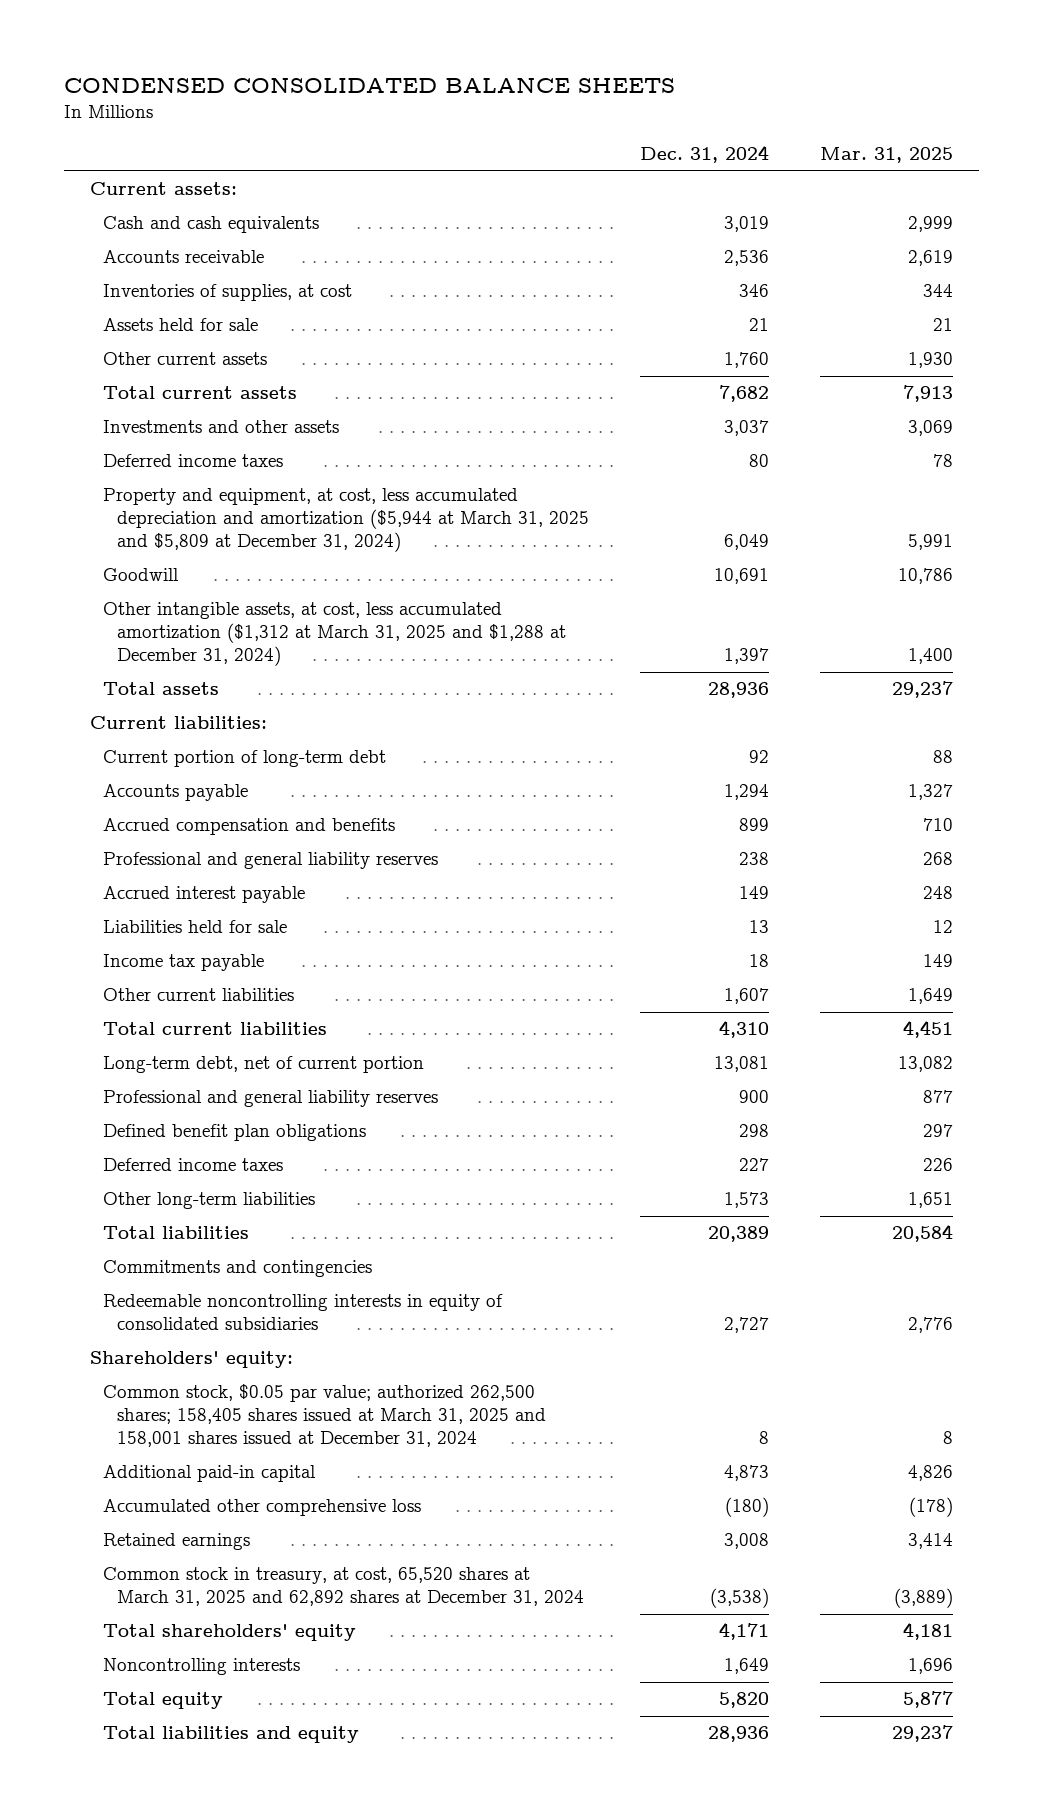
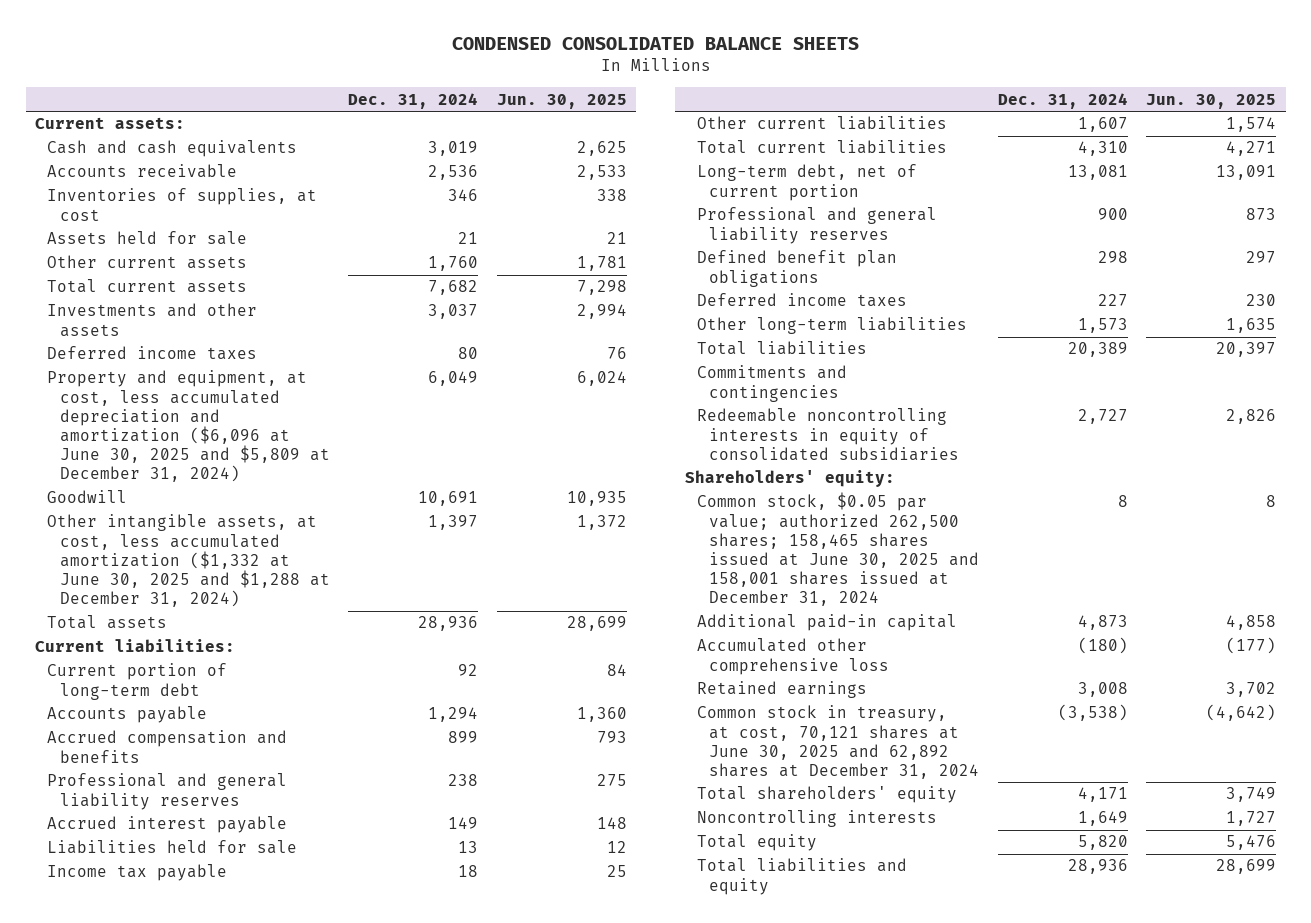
[820,147,954,164] Mar. 31, 2025 -> none
none -> [496,93,627,109] Jun. 30, 2025
[103,488,589,553] Property and equipment, at cost, less accumulated depreciation and amortization ($5,944 at March 31, 2025 and $5,809 at December 31, 2024) -> [47,370,330,483] Property and equipment, at cost, less accumulated depreciation and amortization ($6,096 at June 30, 2025 and $5,809 at December 31, 2024)
[103,602,566,667] Other intangible assets, at cost, less accumulated amortization ($1,312 at March 31, 2025 and $1,288 at December 31, 2024) -> [47,514,330,608] Other intangible assets, at cost, less accumulated amortization ($1,332 at June 30, 2025 and $1,288 at December 31, 2024)
[103,1384,546,1448] Common stock, $0.05 par value; authorized 262,500 shares; 158,405 shares issued at March 31, 2025 and 158,001 shares issued at December 31, 2024 -> [696,492,980,607] Common stock, $0.05 par value; authorized 262,500 shares; 158,465 shares issued at June 30, 2025 and 158,001 shares issued at December 31, 2024
[103,1567,584,1607] Common stock in treasury, at cost, 65,520 shares at March 31, 2025 and 62,892 shares at December 31, 2024 -> [696,705,980,779] Common stock in treasury, at cost, 70,121 shares at June 30, 2025 and 62,892 shares at December 31, 2024

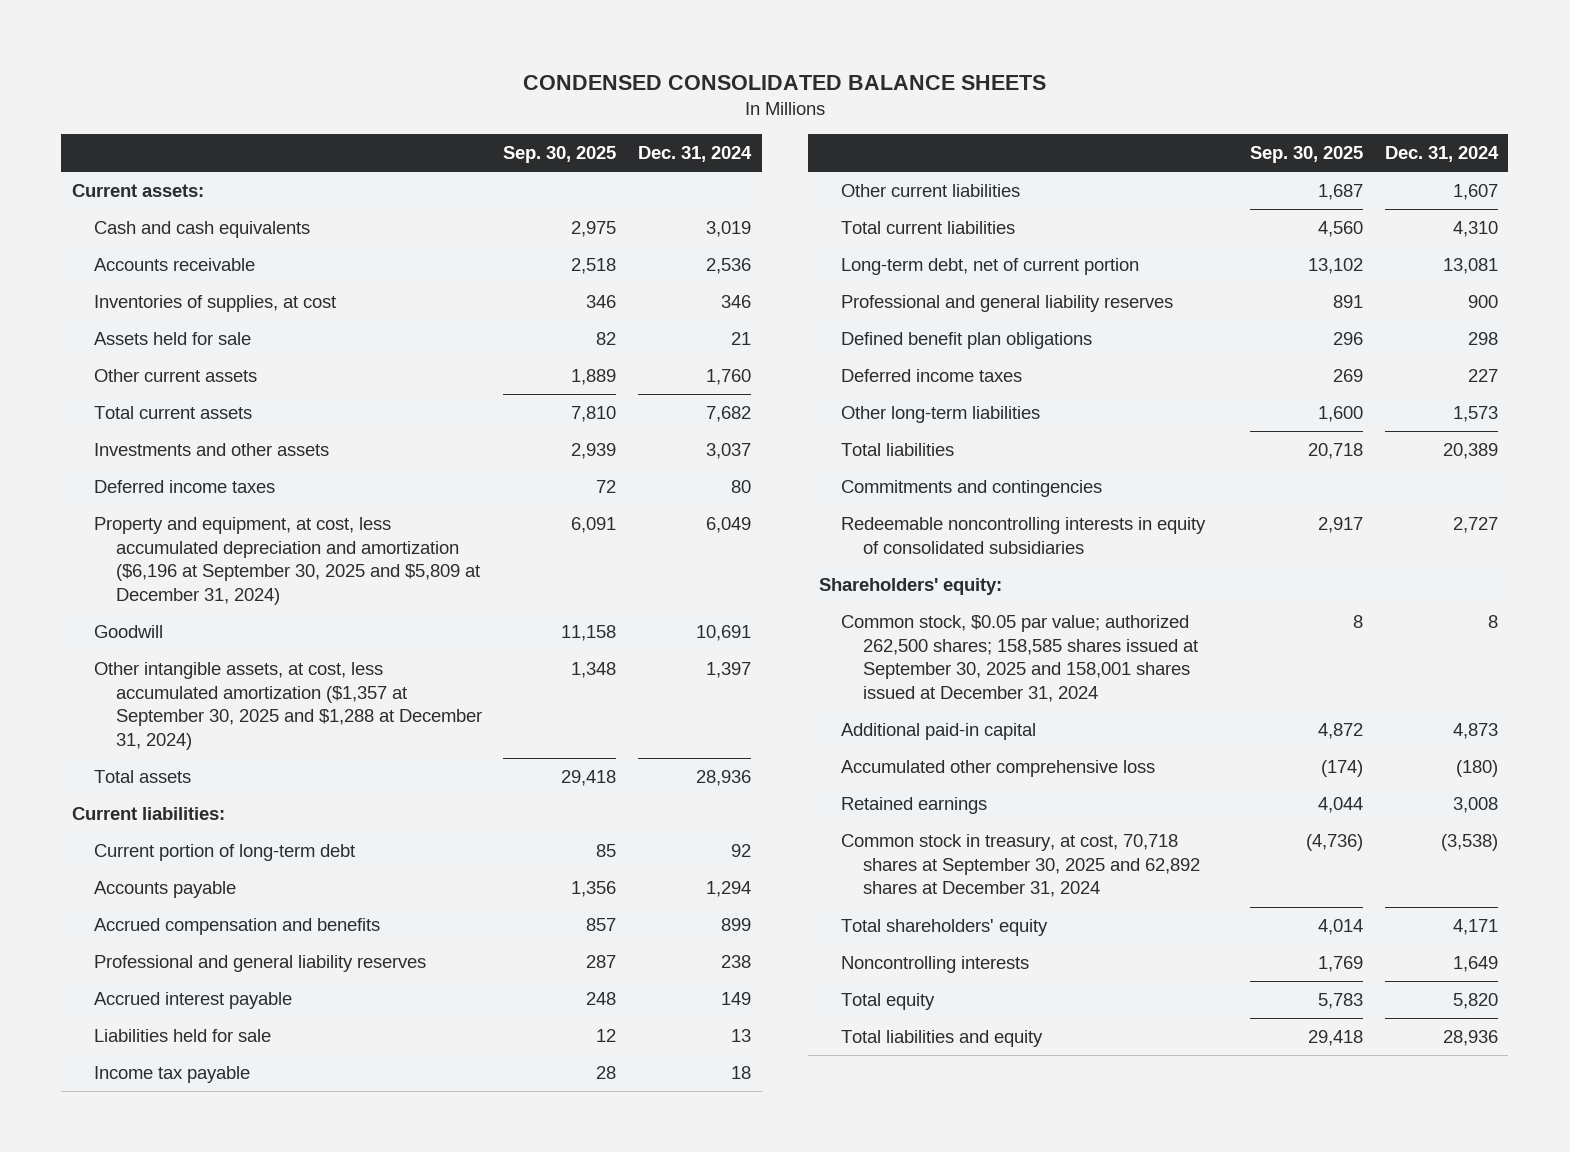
[496,93,627,109] Jun. 30, 2025 -> none
none -> [503,146,617,164] Sep. 30, 2025
[47,370,330,483] Property and equipment, at cost, less accumulated depreciation and amortization ($6,096 at June 30, 2025 and $5,809 at December 31, 2024) -> [94,517,480,606] Property and equipment, at cost, less accumulated depreciation and amortization ($6,196 at September 30, 2025 and $5,809 at December 31, 2024)
[47,514,330,608] Other intangible assets, at cost, less accumulated amortization ($1,332 at June 30, 2025 and $1,288 at December 31, 2024) -> [94,662,482,751] Other intangible assets, at cost, less accumulated amortization ($1,357 at September 30, 2025 and $1,288 at December 31, 2024)
[696,492,980,607] Common stock, $0.05 par value; authorized 262,500 shares; 158,465 shares issued at June 30, 2025 and 158,001 shares issued at December 31, 2024 -> [840,615,1198,703] Common stock, $0.05 par value; authorized 262,500 shares; 158,585 shares issued at September 30, 2025 and 158,001 shares issued at December 31, 2024
[696,705,980,779] Common stock in treasury, at cost, 70,121 shares at June 30, 2025 and 62,892 shares at December 31, 2024 -> [840,834,1200,898] Common stock in treasury, at cost, 70,718 shares at September 30, 2025 and 62,892 shares at December 31, 2024

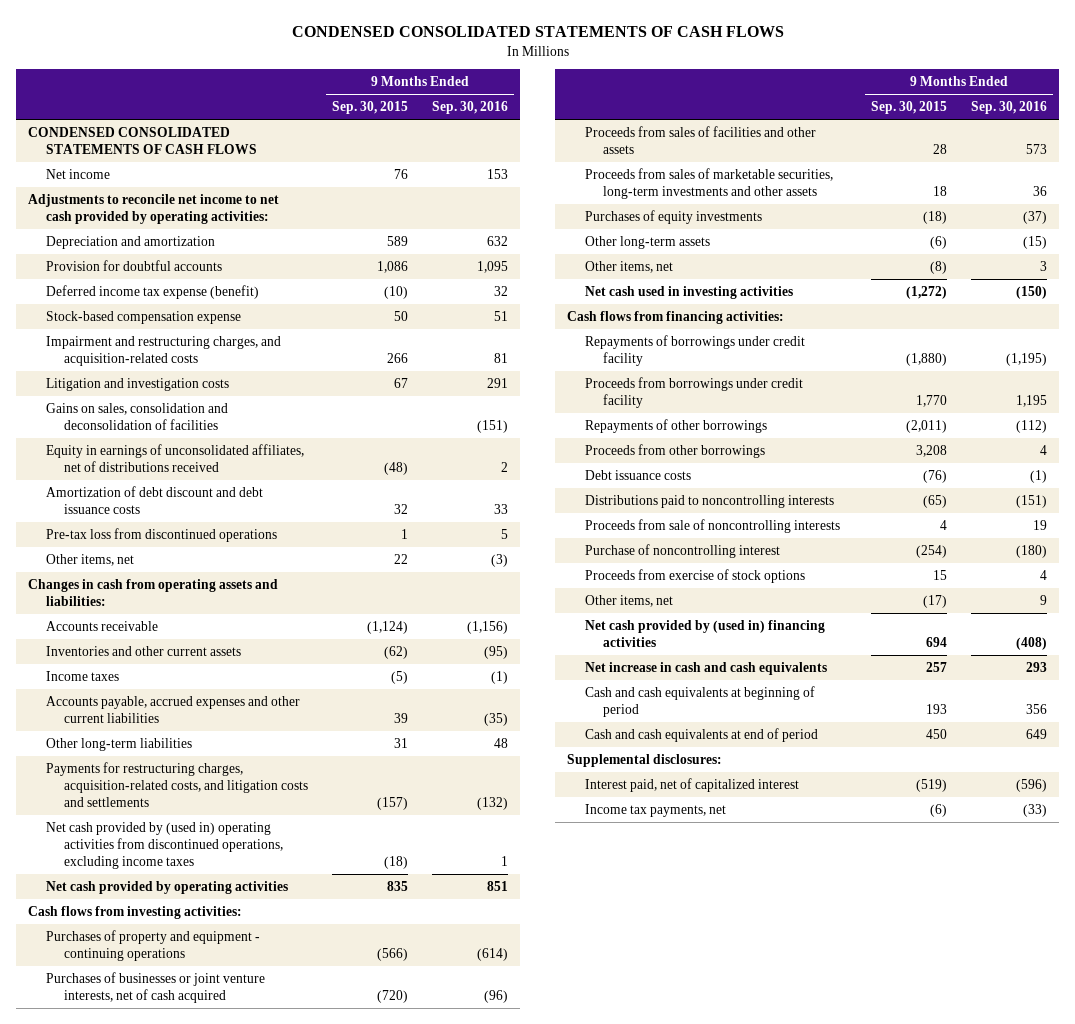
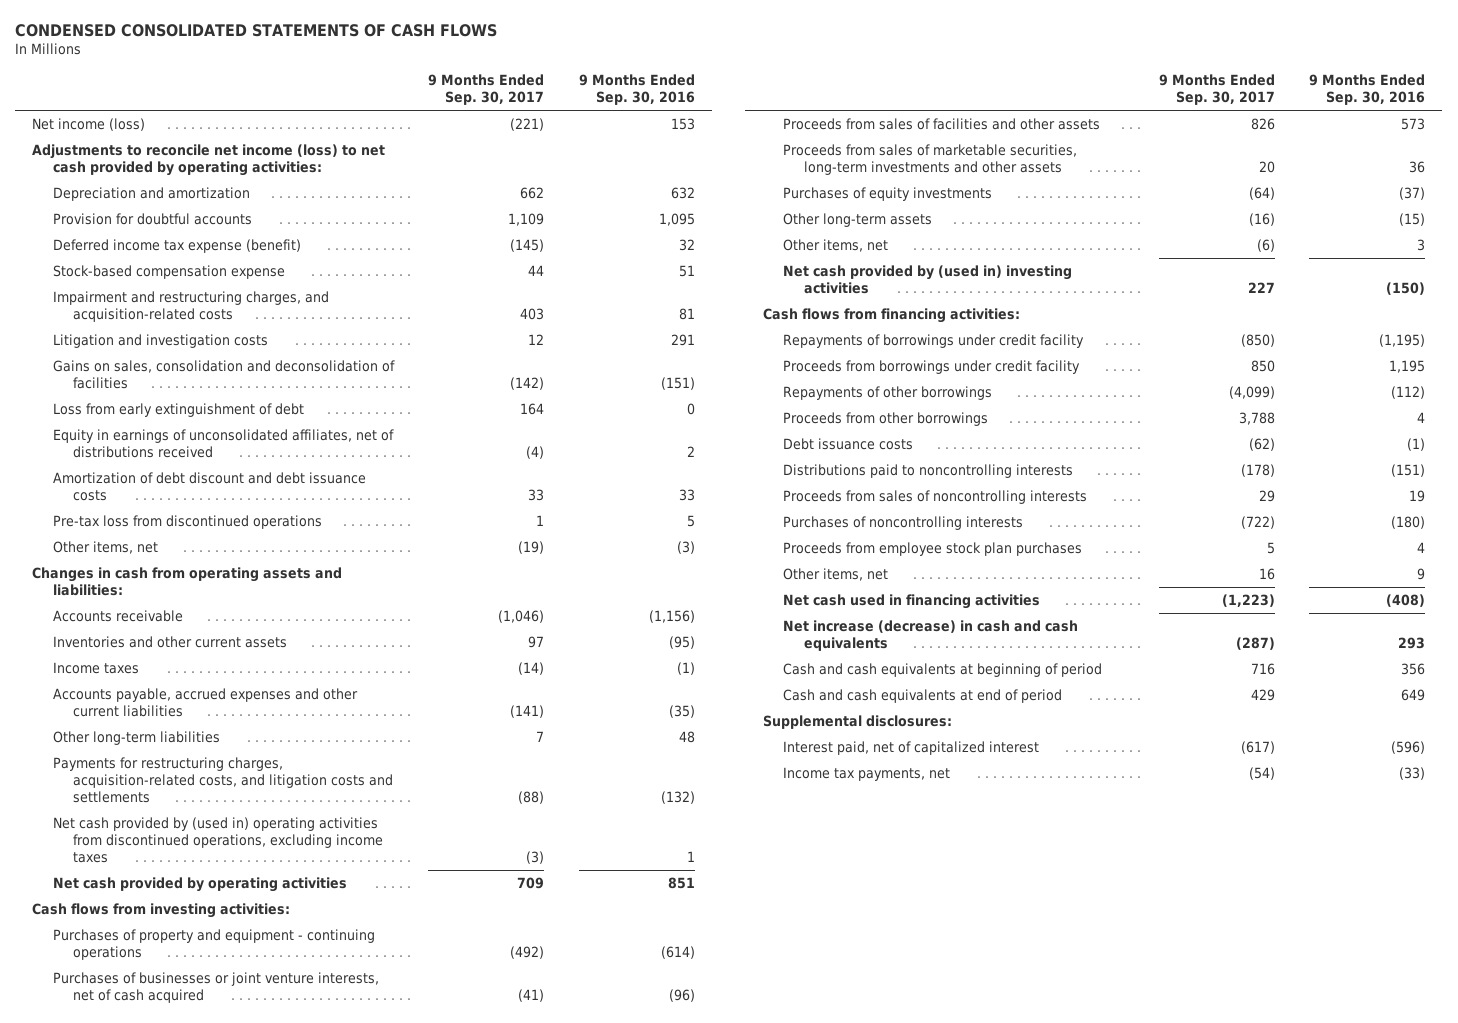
[332,101,409,115] Sep. 30, 2015 -> none
none -> [428,73,545,105] 9 Months Ended Sep. 30, 2017
[27,126,257,154] CONDENSED CONSOLIDATED STATEMENTS OF CASH FLOWS -> none
[45,168,110,179] Net income -> [32,117,146,131] Net income (loss)
[27,193,279,224] Adjustments to reconcile net income to net cash provided by operating activities: -> [32,143,386,177] Adjustments to reconcile net income (loss) to net cash provided by operating activities:
none -> [52,402,304,417] Loss from early extinguishment of debt
[584,285,793,299] Net cash used in investing activities -> [783,264,1073,295] Net cash provided by (used in) investing activities
[584,568,805,583] Proceeds from exercise of stock options -> none
[584,518,840,533] Proceeds from sale of noncontrolling interests -> [783,489,1088,504] Proceeds from sales of noncontrolling interests
[584,543,780,558] Purchase of noncontrolling interest -> [783,515,1024,530] Purchases of noncontrolling interests
none -> [783,541,1083,556] Proceeds from employee stock plan purchases
[584,619,825,647] Net cash provided by (used in) financing activities -> [783,593,1041,609] Net cash used in financing activities
[584,661,827,675] Net increase in cash and cash equivalents -> [783,619,1079,652] Net increase (decrease) in cash and cash equivalents

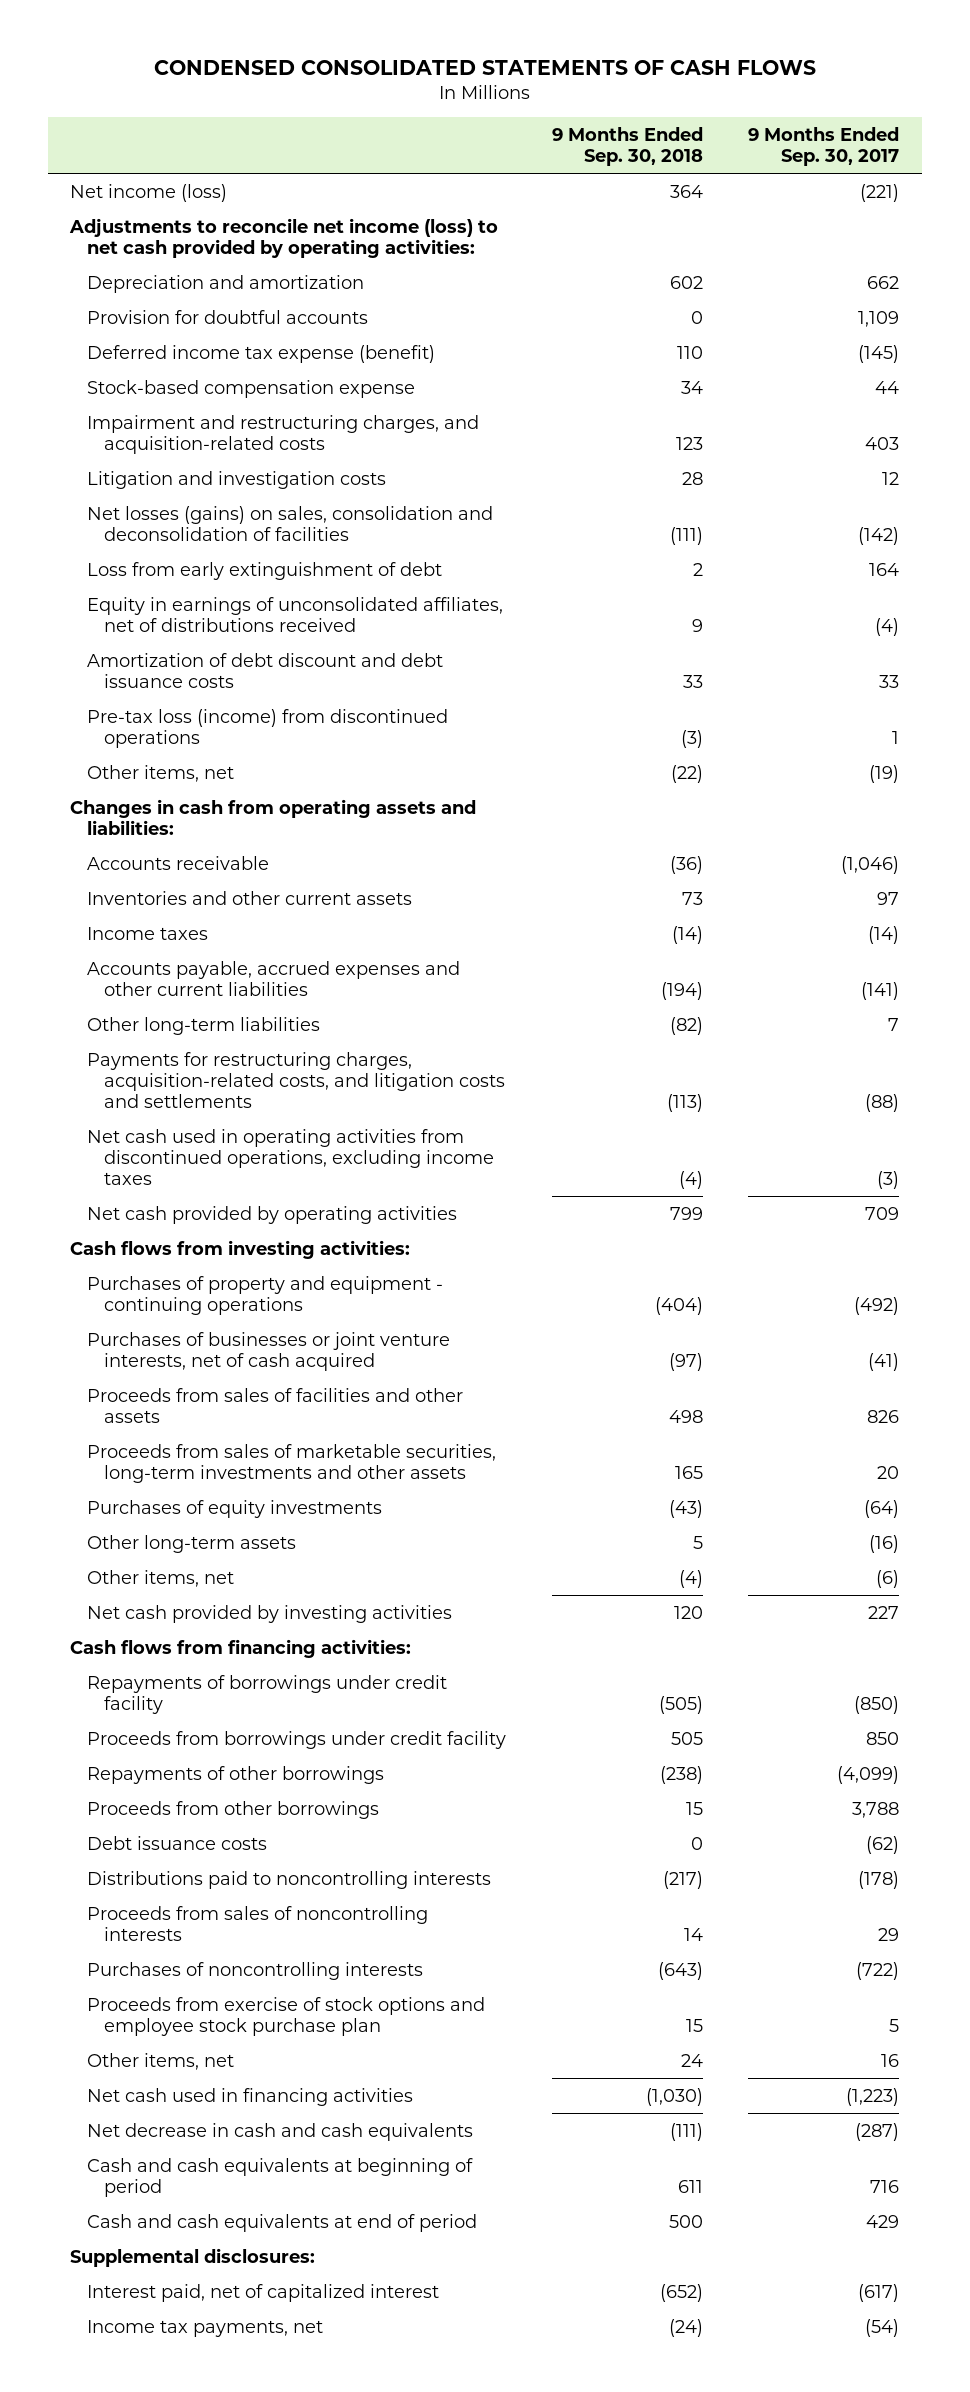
[578,73,695,105] 9 Months Ended Sep. 30, 2016 -> none
none -> [551,126,703,166] 9 Months Ended Sep. 30, 2018
[52,359,395,390] Gains on sales, consolidation and deconsolidation of facilities -> [87,505,494,541] Net losses (gains) on sales, consolidation and deconsolidation of facilities
[52,514,322,529] Pre-tax loss from discontinued operations -> [87,708,449,748] Pre-tax loss (income) from discontinued operations
[52,816,384,864] Net cash provided by (used in) operating activities from discontinued operations, excluding income taxes -> [87,1128,495,1185] Net cash used in operating activities from discontinued operations, excluding income taxes
[783,264,1073,295] Net cash provided by (used in) investing activities -> [87,1604,453,1623] Net cash provided by investing activities
[783,541,1083,556] Proceeds from employee stock plan purchases -> [87,1996,486,2036] Proceeds from exercise of stock options and employee stock purchase plan
[783,619,1079,652] Net increase (decrease) in cash and cash equivalents -> [87,2122,474,2141] Net decrease in cash and cash equivalents

